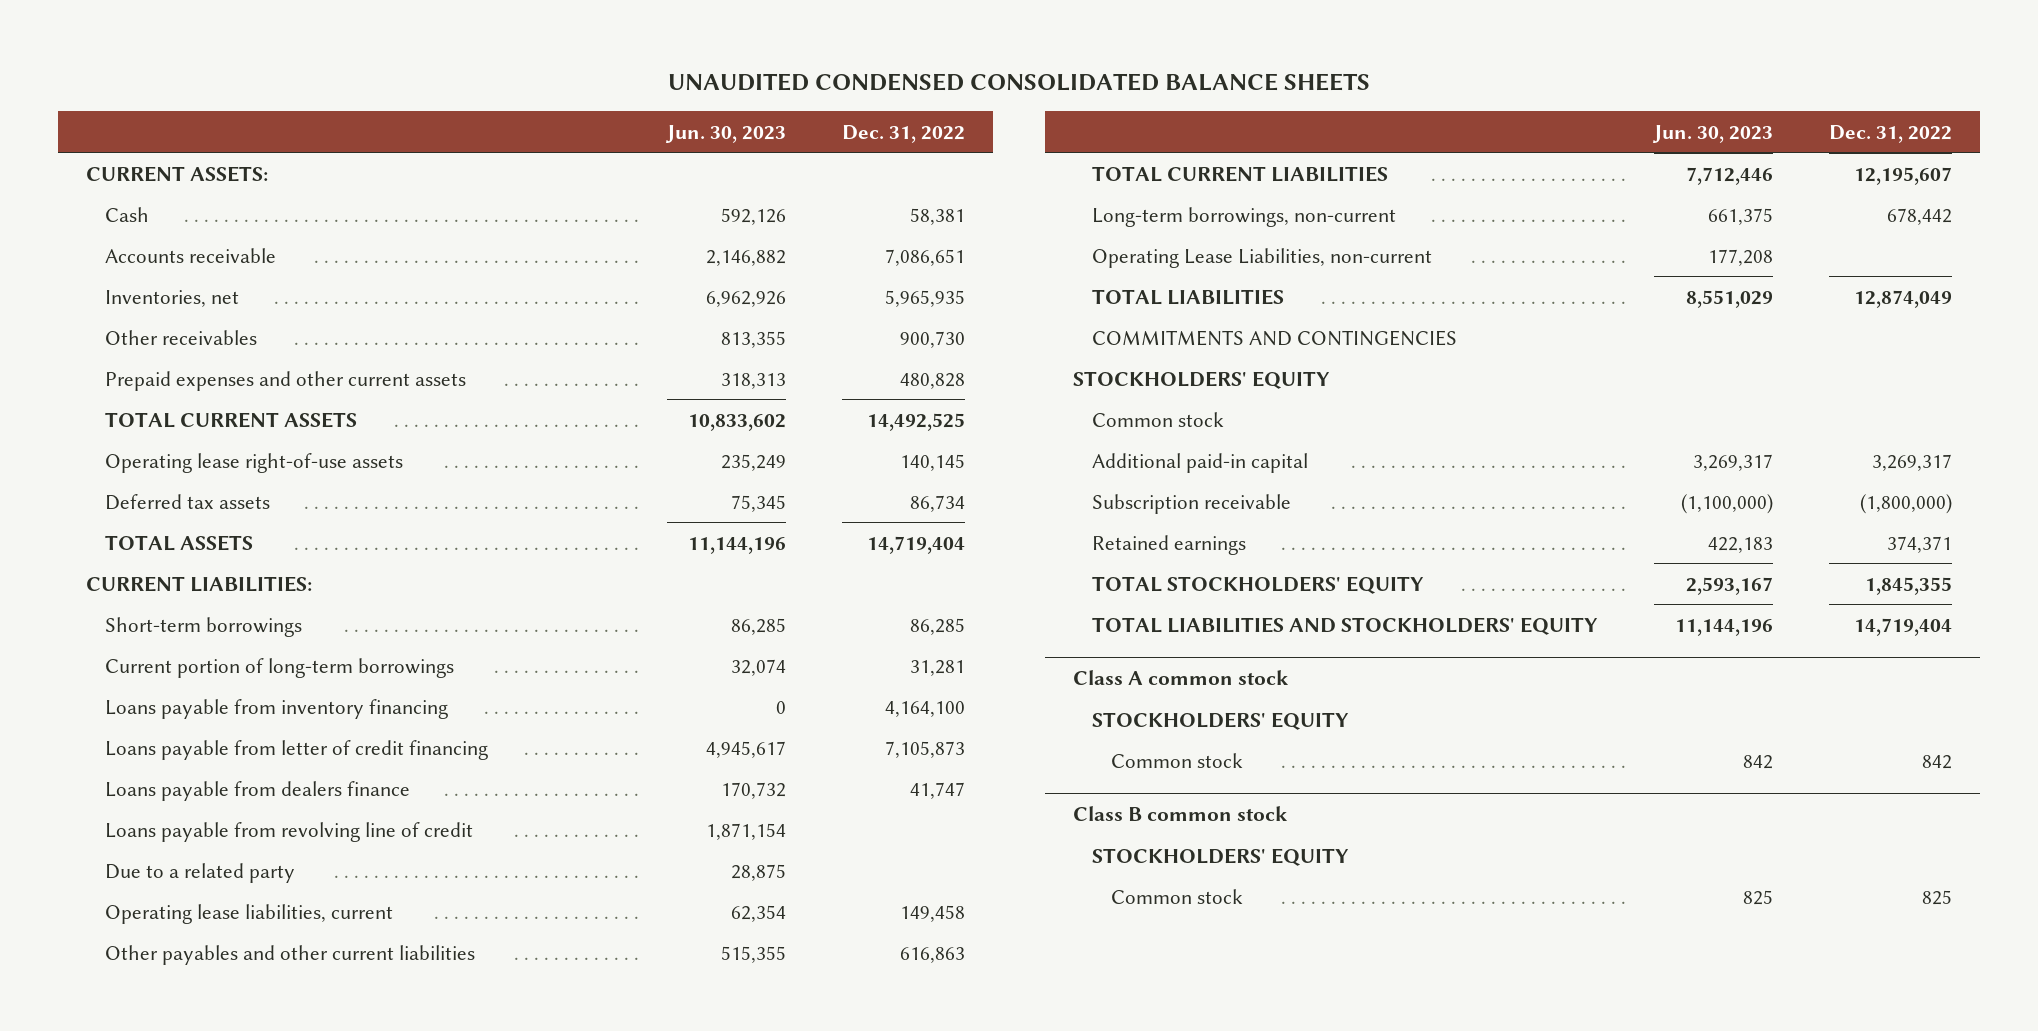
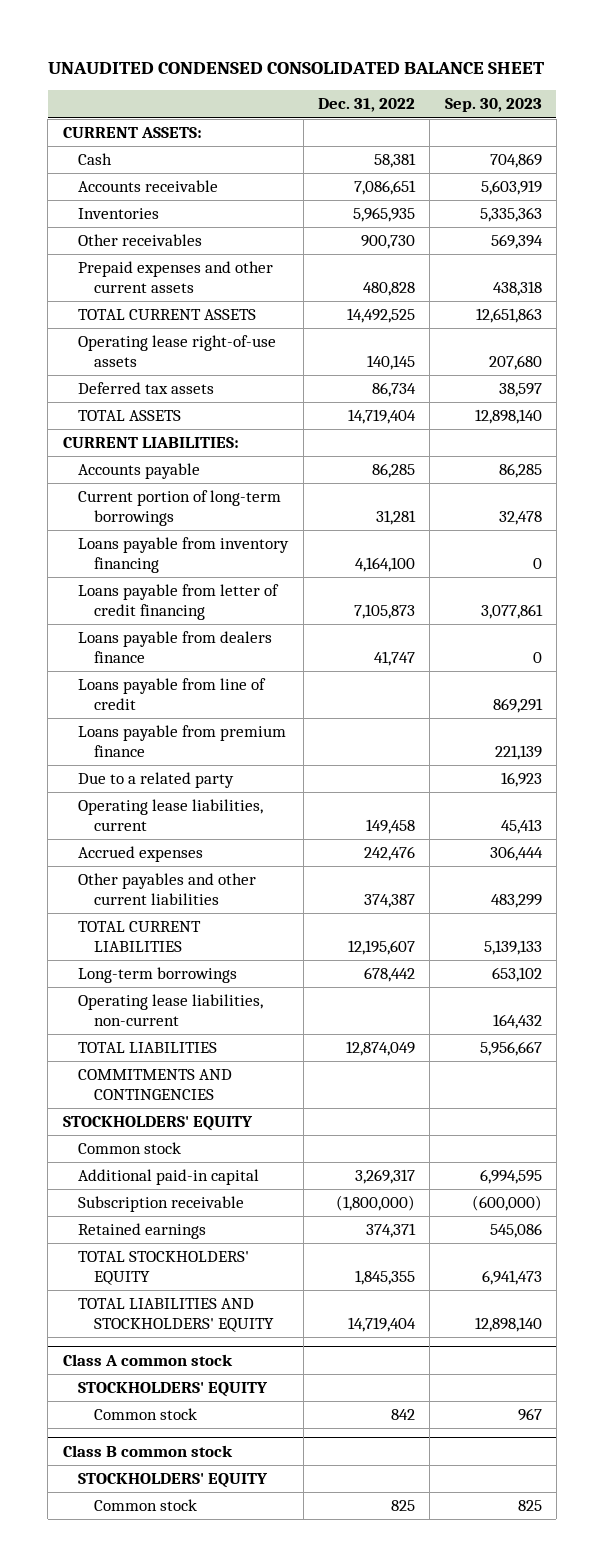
[667,73,1370,92] UNAUDITED CONDENSED CONSOLIDATED BALANCE SHEETS -> [47,61,544,74] UNAUDITED CONDENSED CONSOLIDATED BALANCE SHEET
[664,124,786,143] Jun. 30, 2023 -> none
none -> [444,98,542,113] Sep. 30, 2023
[104,289,239,307] Inventories, net -> [78,208,160,220] Inventories
[104,616,302,637] Short-term borrowings -> [78,463,201,480] Accounts payable
[104,821,473,842] Loans payable from revolving line of credit -> [78,678,267,711] Loans payable from line of credit
none -> [78,725,287,758] Loans payable from premium finance
none -> [78,846,204,863] Accrued expenses
[899,946,965,963] 616,863 -> [363,894,415,909] 374,387
[1092,206,1397,227] Long-term borrowings, non-current -> [78,967,238,984] Long-term borrowings
[1092,247,1433,268] Operating Lease Liabilities, non-current -> [78,994,264,1027] Operating lease liabilities, non-current

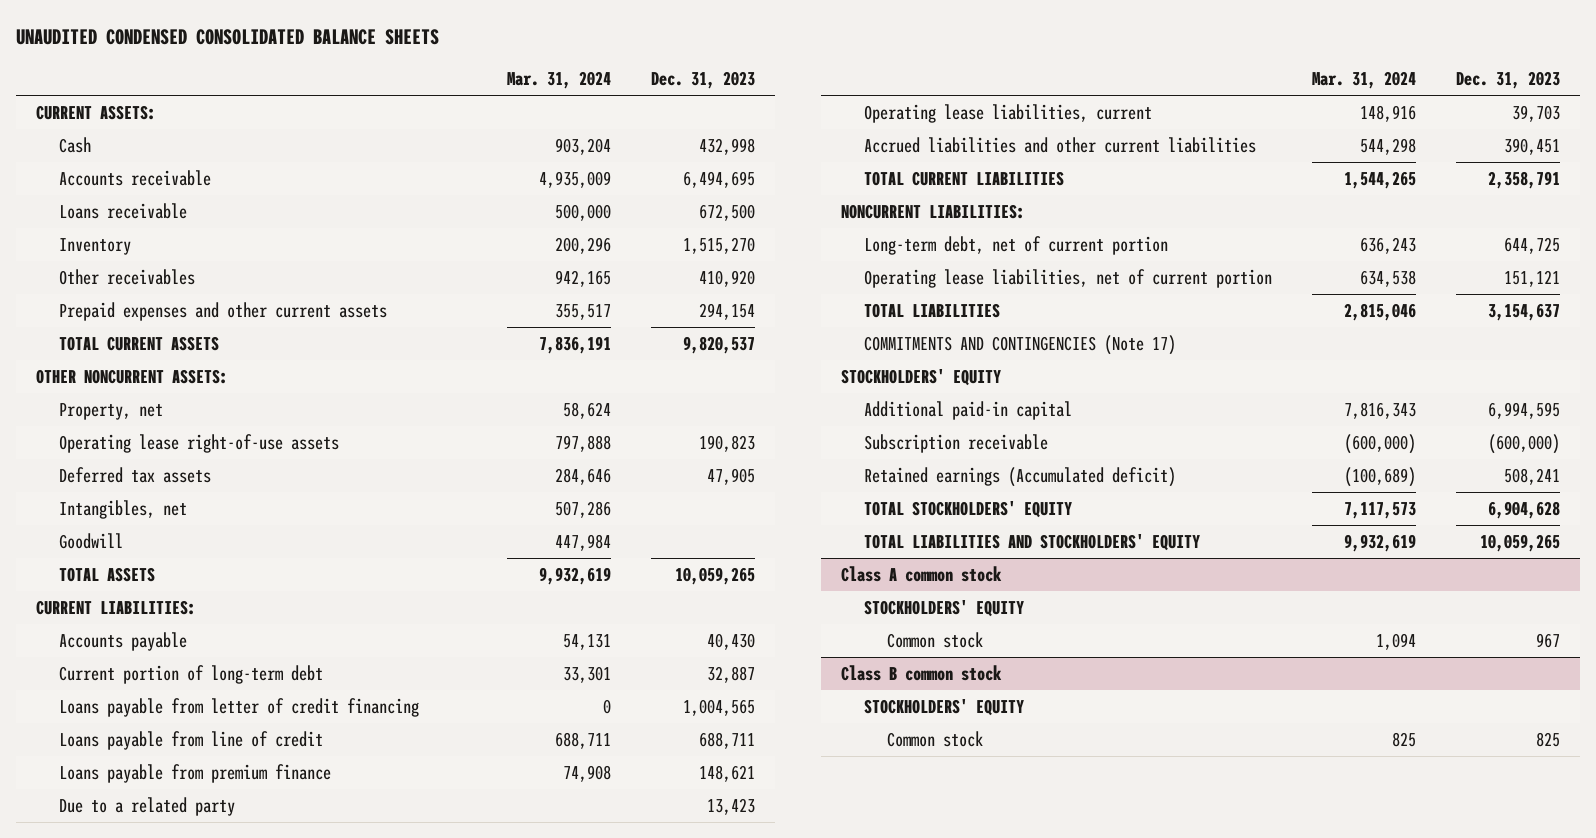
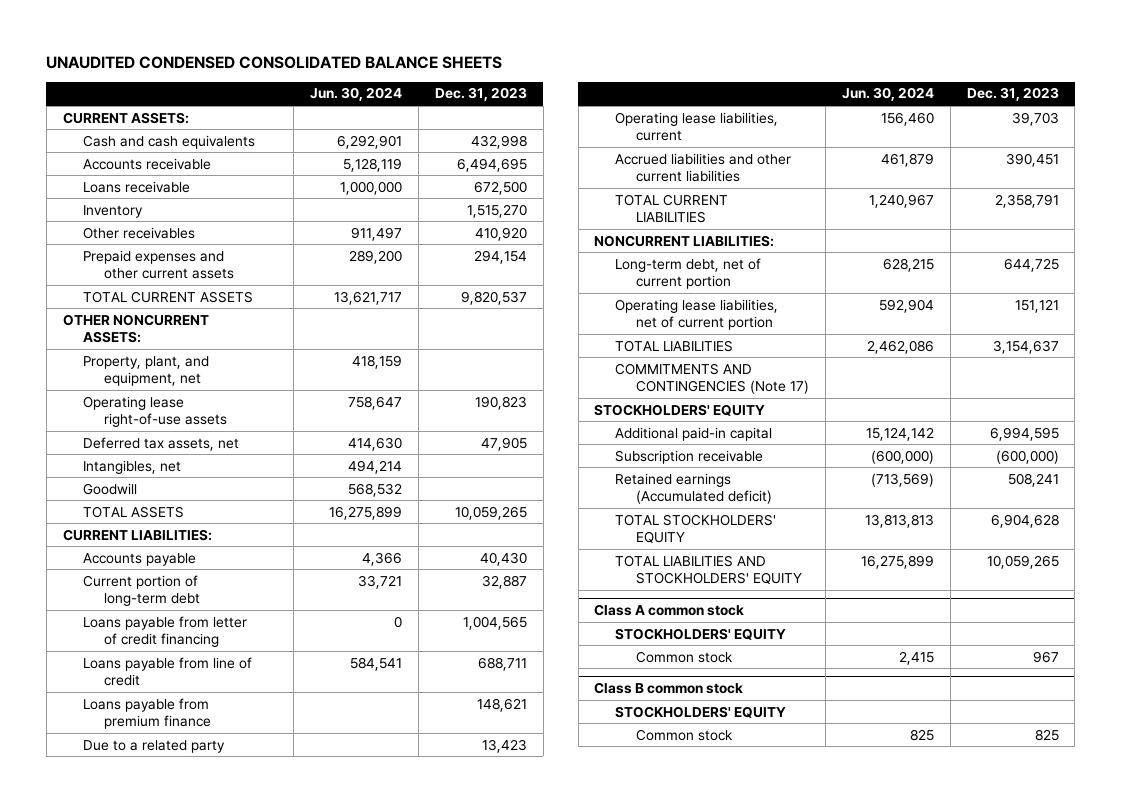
[507,71,612,90] Mar. 31, 2024 -> none
none -> [309,87,402,102] Jun. 30, 2024
[59,136,92,153] Cash -> [83,134,256,149] Cash and cash equivalents
[59,402,164,420] Property, net -> [83,355,210,387] Property, plant, and equipment, net
[59,466,212,483] Deferred tax assets -> [83,436,240,451] Deferred tax assets, net

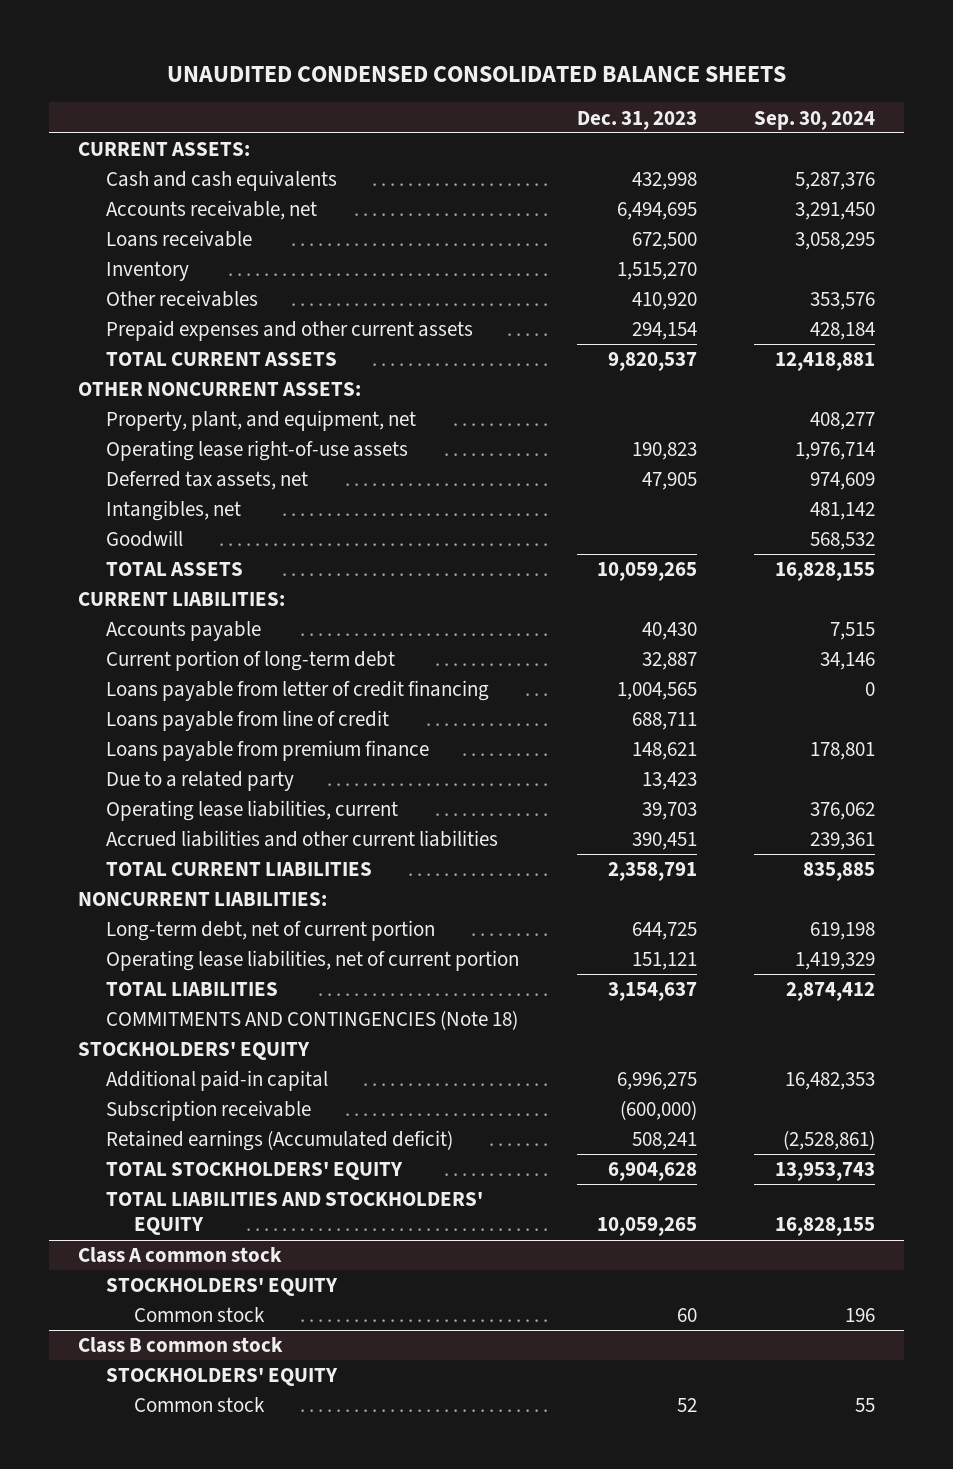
[309,87,402,102] Jun. 30, 2024 -> none
none -> [754,110,876,130] Sep. 30, 2024
[83,157,212,170] Accounts receivable -> [106,200,318,221] Accounts receivable, net
[615,362,809,395] COMMITMENTS AND CONTINGENCIES (Note 17) -> [106,1010,519,1031] COMMITMENTS AND CONTINGENCIES (Note 18)
[989,426,1059,441] 6,994,595 -> [616,1072,697,1091] 6,996,275
[1032,650,1059,663] 967 -> [676,1308,697,1323] 60
[1034,728,1059,741] 825 -> [676,1398,697,1413] 52

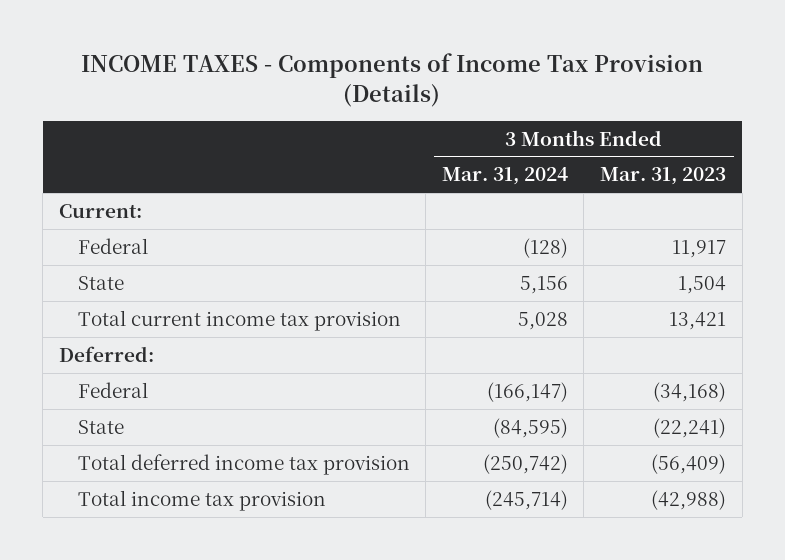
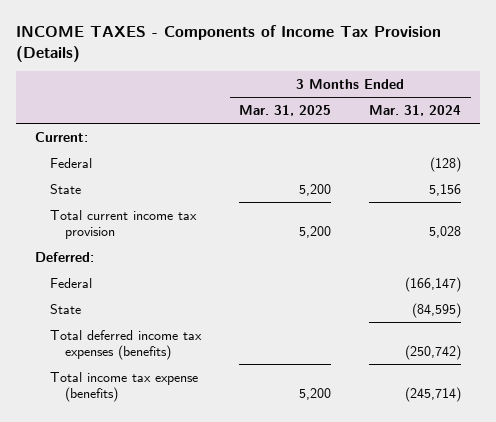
[600,167,727,186] Mar. 31, 2023 -> none
none -> [239,104,332,116] Mar. 31, 2025
[77,453,410,475] Total deferred income tax provision -> [50,329,203,361] Total deferred income tax expenses (benefits)
[77,489,326,511] Total income tax provision -> [50,371,199,403] Total income tax expense (benefits)

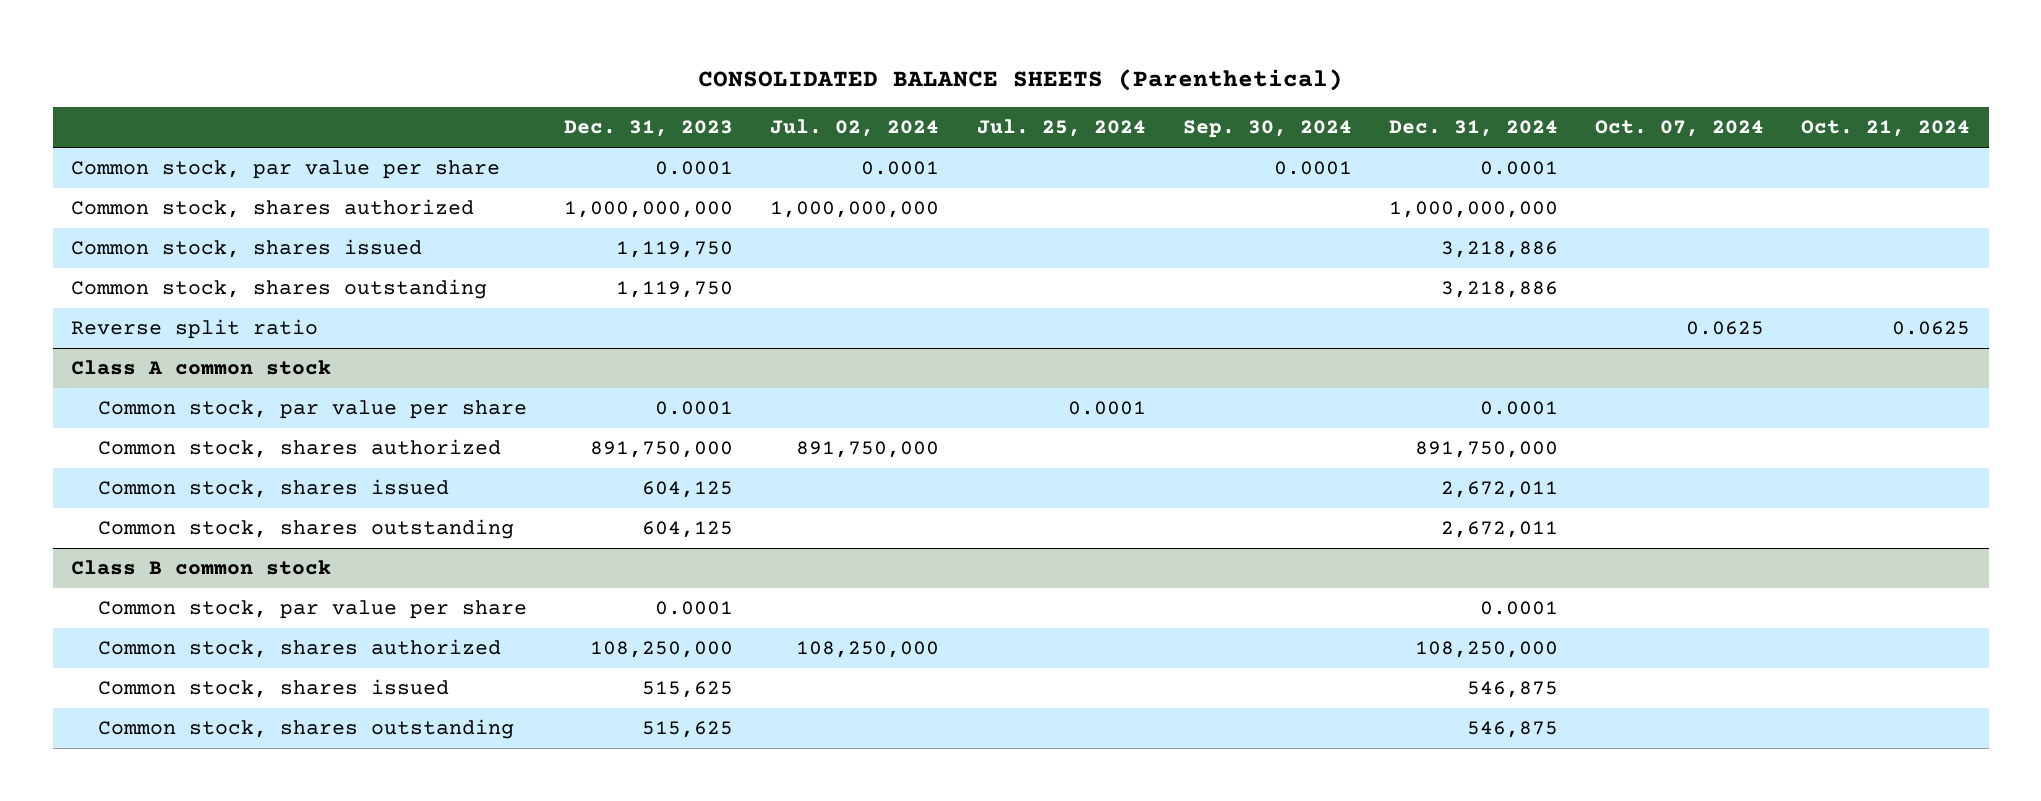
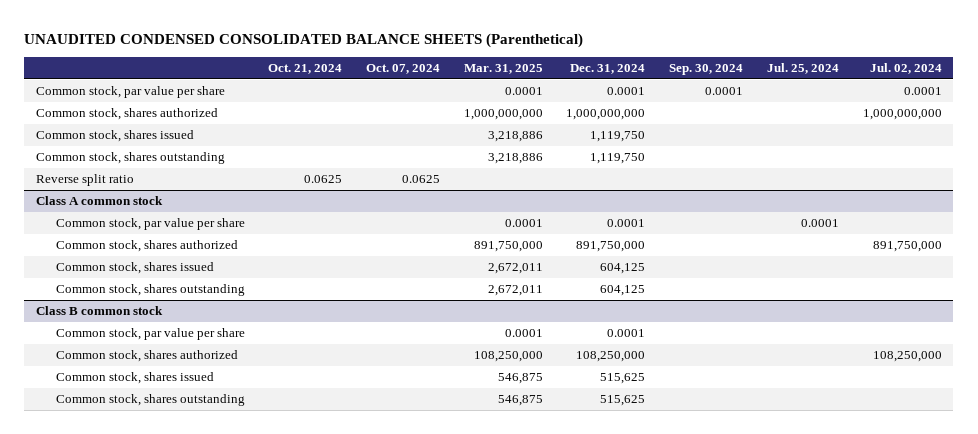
[697,68,1343,91] CONSOLIDATED BALANCE SHEETS (Parenthetical) -> [24,33,584,49] UNAUDITED CONDENSED CONSOLIDATED BALANCE SHEETS (Parenthetical)
[564,120,734,138] Dec. 31, 2023 -> none
none -> [463,64,543,75] Mar. 31, 2025
[1440,241,1558,259] 3,218,886 -> [590,131,646,143] 1,119,750
[1440,281,1558,299] 3,218,886 -> [590,153,646,165] 1,119,750
[1440,481,1558,499] 2,672,011 -> [600,263,646,275] 604,125
[1440,521,1558,539] 2,672,011 -> [600,285,646,297] 604,125
[1466,681,1558,699] 546,875 -> [600,373,646,385] 515,625
[1466,721,1558,739] 546,875 -> [600,395,646,407] 515,625

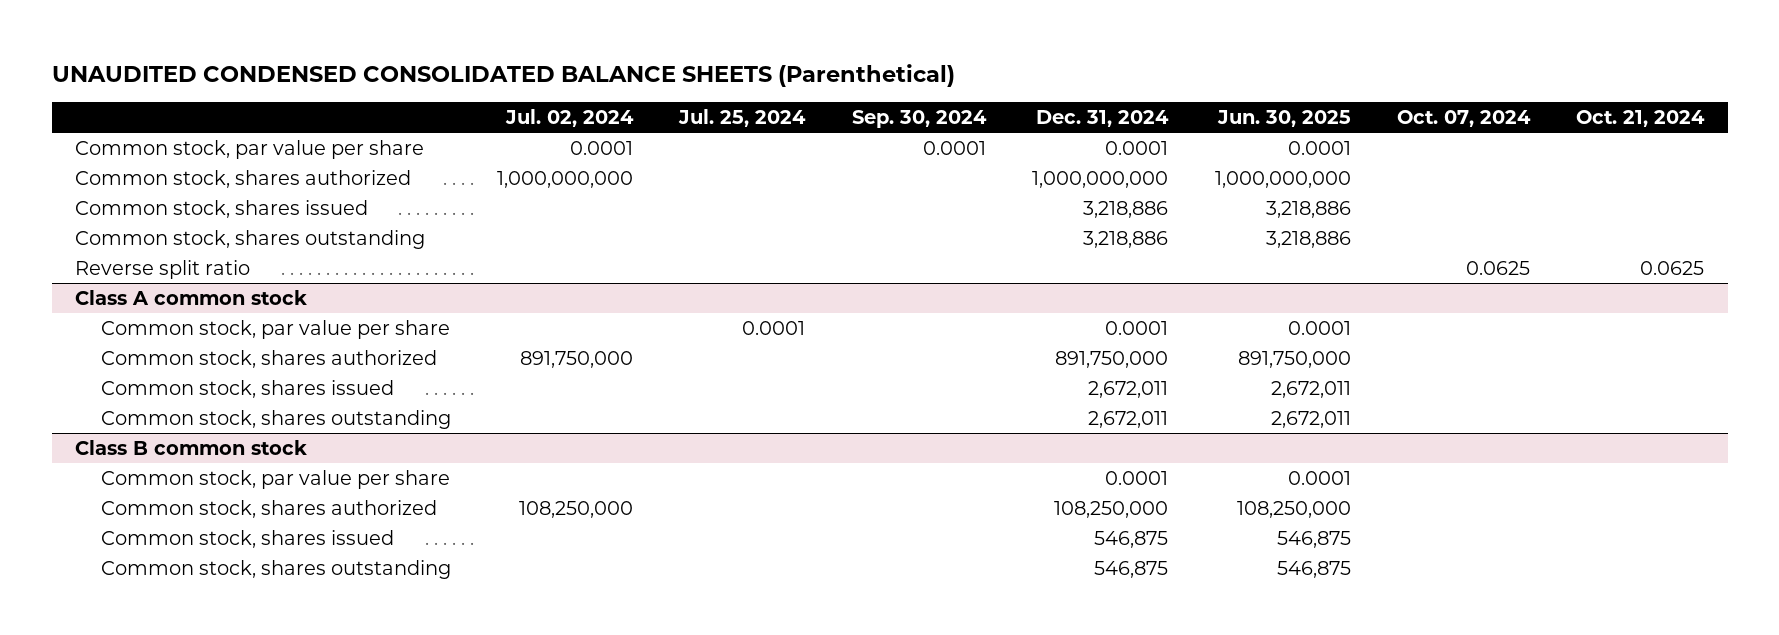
[463,64,543,75] Mar. 31, 2025 -> none
none -> [1216,109,1351,127] Jun. 30, 2025
[590,131,646,143] 1,119,750 -> [1083,201,1169,219] 3,218,886
[590,153,646,165] 1,119,750 -> [1083,231,1169,249] 3,218,886
[600,263,646,275] 604,125 -> [1088,381,1169,399] 2,672,011
[600,285,646,297] 604,125 -> [1088,411,1169,429] 2,672,011
[600,373,646,385] 515,625 -> [1094,531,1169,549] 546,875
[600,395,646,407] 515,625 -> [1094,561,1169,579] 546,875

